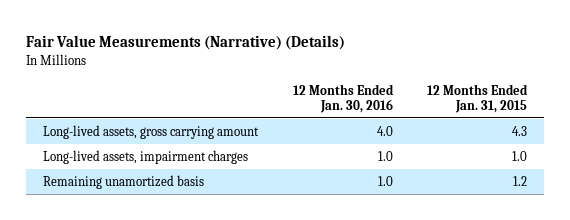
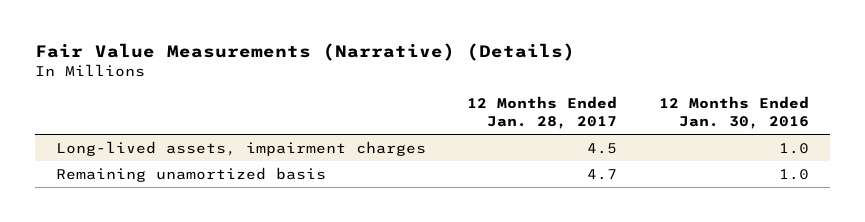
[426,83,528,113] 12 Months Ended Jan. 31, 2015 -> none
none -> [467,96,618,130] 12 Months Ended Jan. 28, 2017
[43,125,260,140] Long-lived assets, gross carrying amount -> none

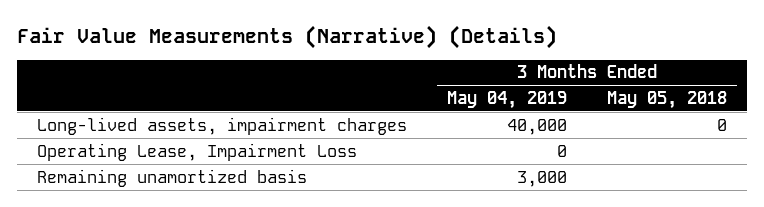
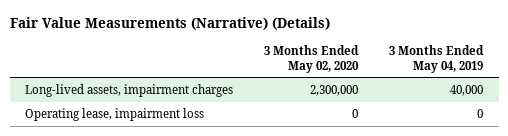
[607,90,728,109] May 05, 2018 -> none
none -> [264,45,360,73] 3 Months Ended May 02, 2020
[36,168,307,187] Remaining unamortized basis -> none
[36,142,357,161] Operating Lease, Impairment Loss -> [25,108,205,122] Operating lease, impairment loss

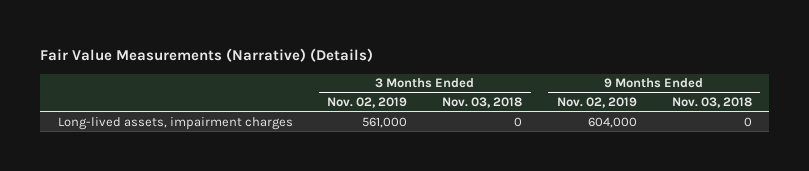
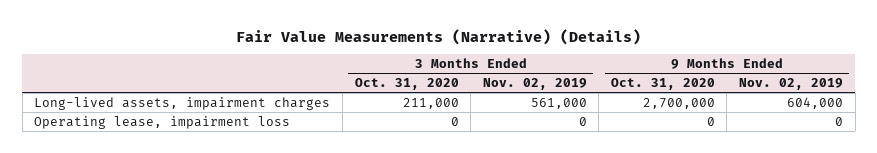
[442,97,523,109] Nov. 03, 2018 -> none
[671,97,752,109] Nov. 03, 2018 -> none
none -> [354,78,459,91] Oct. 31, 2020
none -> [610,78,715,91] Oct. 31, 2020
none -> [34,115,291,129] Operating lease, impairment loss

